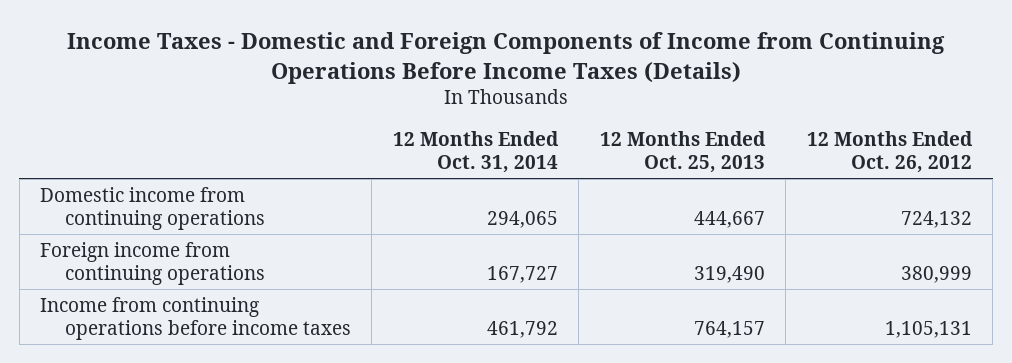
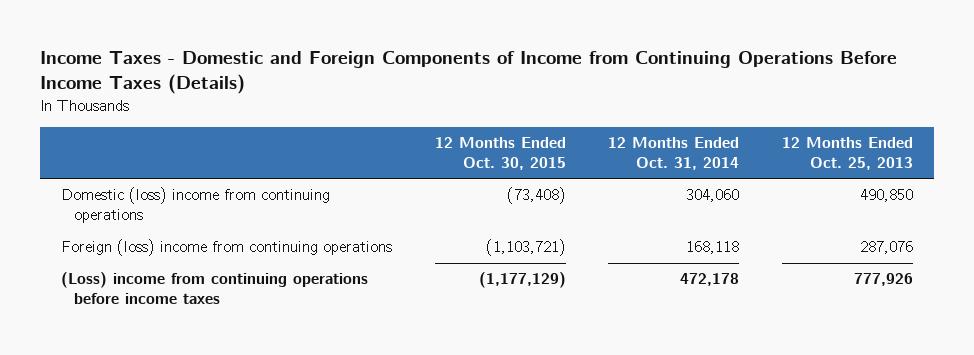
[806,131,973,174] 12 Months Ended Oct. 26, 2012 -> none
none -> [434,137,566,171] 12 Months Ended Oct. 30, 2015
[40,186,265,230] Domestic income from continuing operations -> [60,187,330,224] Domestic (loss) income from continuing operations
[486,210,558,228] 294,065 -> [686,189,740,203] 304,060
[693,210,765,228] 444,667 -> [860,189,914,203] 490,850
[40,241,265,285] Foreign income from continuing operations -> [60,239,392,257] Foreign (loss) income from continuing operations
[486,265,558,283] 167,727 -> [686,241,740,255] 168,118
[693,265,765,283] 319,490 -> [860,241,914,255] 287,076
[40,296,351,340] Income from continuing operations before income taxes -> [60,272,368,305] (Loss) income from continuing operations before income taxes
[486,320,558,338] 461,792 -> [680,273,740,287] 472,178
[693,320,765,338] 764,157 -> [854,273,914,287] 777,926

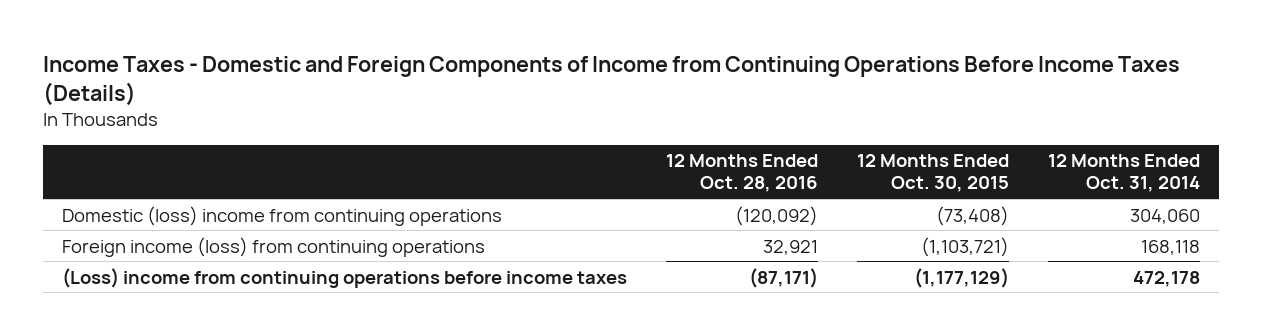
[782,137,914,171] 12 Months Ended Oct. 25, 2013 -> none
none -> [666,154,819,193] 12 Months Ended Oct. 28, 2016
[60,239,392,257] Foreign (loss) income from continuing operations -> [62,236,486,257] Foreign income (loss) from continuing operations

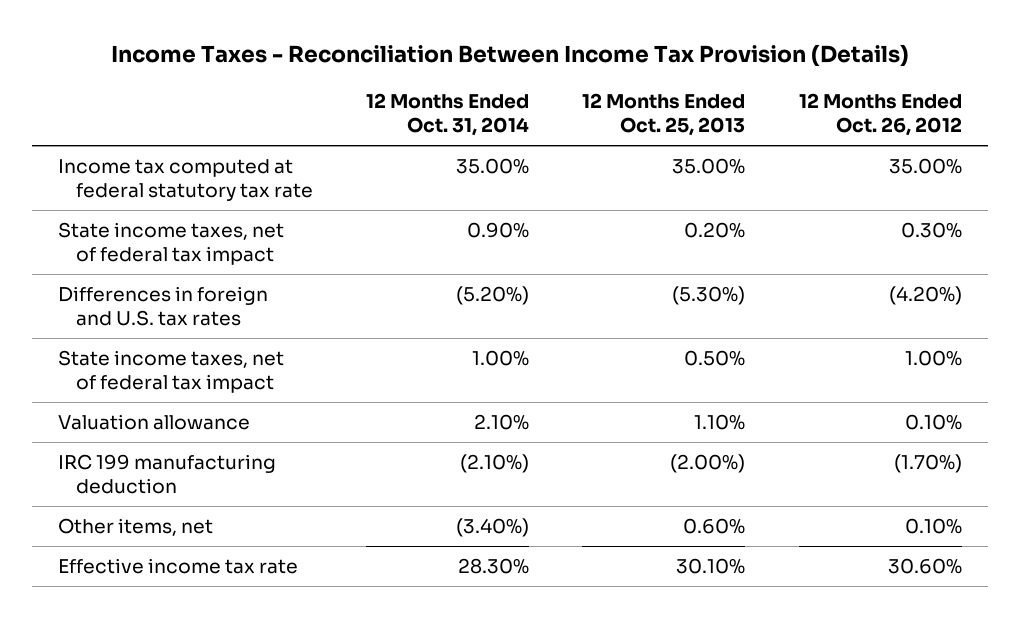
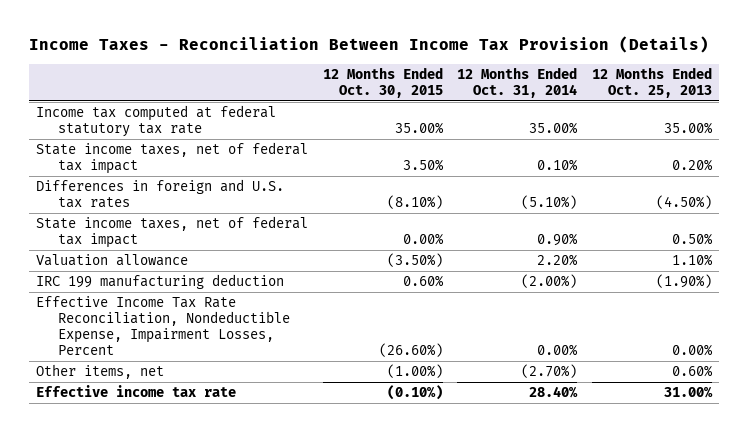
[798,92,962,137] 12 Months Ended Oct. 26, 2012 -> none
none -> [322,67,443,98] 12 Months Ended Oct. 30, 2015
[467,221,530,238] 0.90% -> [537,159,579,172] 0.10%
[456,285,530,305] (5.20%) -> [521,195,578,210] (5.10%)
[672,285,746,305] (5.30%) -> [656,195,713,210] (4.50%)
[472,349,530,366] 1.00% -> [537,233,579,247] 0.90%
[474,413,530,430] 2.10% -> [537,254,579,267] 2.20%
[460,453,530,473] (2.10%) -> [521,274,578,289] (2.00%)
[670,453,746,473] (2.00%) -> [656,274,713,289] (1.90%)
none -> [36,296,291,356] Effective Income Tax Rate Reconciliation, Nondeductible Expense, Impairment Losses, Percent
[456,517,530,537] (3.40%) -> [521,364,578,379] (2.70%)
[458,557,530,574] 28.30% -> [529,386,579,399] 28.40%
[676,557,746,574] 30.10% -> [664,386,714,399] 31.00%

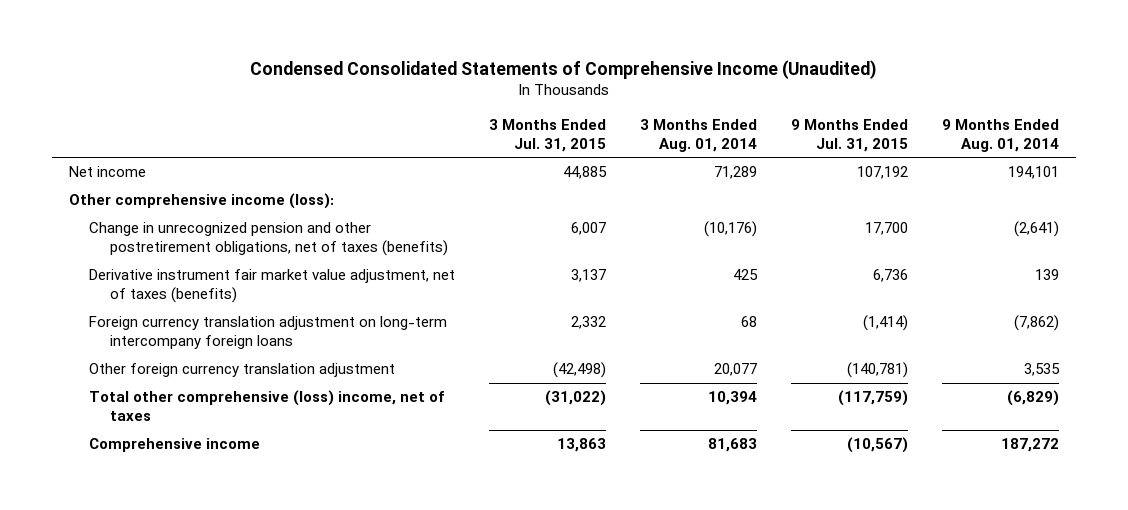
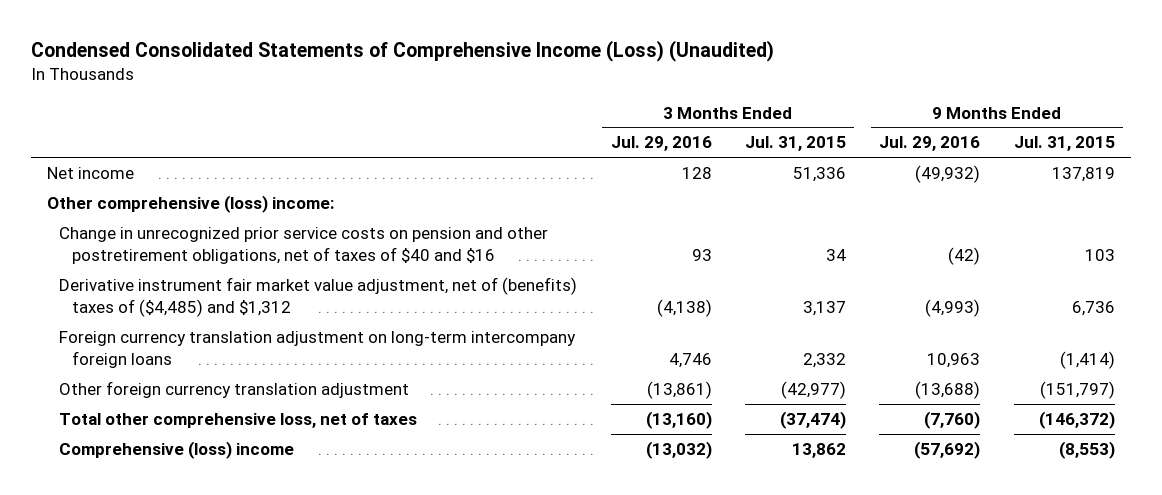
[249,60,877,80] Condensed Consolidated Statements of Comprehensive Income (Unaudited) -> [30,40,774,63] Condensed Consolidated Statements of Comprehensive Income (Loss) (Unaudited)
[640,118,758,152] 3 Months Ended Aug. 01, 2014 -> none
[941,118,1059,152] 9 Months Ended Aug. 01, 2014 -> none
none -> [610,136,712,152] Jul. 29, 2016
none -> [879,136,981,152] Jul. 29, 2016
[563,166,608,180] 44,885 -> [793,166,847,182] 51,336
[857,166,909,180] 107,192 -> [1051,166,1115,182] 137,819
[68,193,334,210] Other comprehensive income (loss): -> [47,194,335,213] Other comprehensive (loss) income:
[89,222,448,257] Change in unrecognized pension and other postretirement obligations, net of taxes (benefits) -> [59,226,549,264] Change in unrecognized prior service costs on pension and other postretirement obligations, net of taxes of $40 and $16
[571,222,607,236] 6,007 -> [826,248,847,261] 34
[865,222,909,236] 17,700 -> [1084,248,1115,261] 103
[89,269,456,304] Derivative instrument fair market value adjustment, net of taxes (benefits) -> [59,276,578,317] Derivative instrument fair market value adjustment, net of (benefits) taxes of ($4,485) and $1,312
[553,362,607,379] (42,498) -> [781,380,847,399] (42,977)
[847,362,909,379] (140,781) -> [1039,380,1115,399] (151,797)
[89,390,446,422] Total other comprehensive (loss) income, net of taxes -> [59,412,418,428] Total other comprehensive loss, net of taxes
[545,390,607,407] (31,022) -> [780,410,847,429] (37,474)
[838,390,909,407] (117,759) -> [1038,410,1115,429] (146,372)
[89,438,261,453] Comprehensive income -> [59,440,295,459] Comprehensive (loss) income
[557,438,607,453] 13,863 -> [792,442,847,458] 13,862
[847,437,909,454] (10,567) -> [1058,440,1115,459] (8,553)

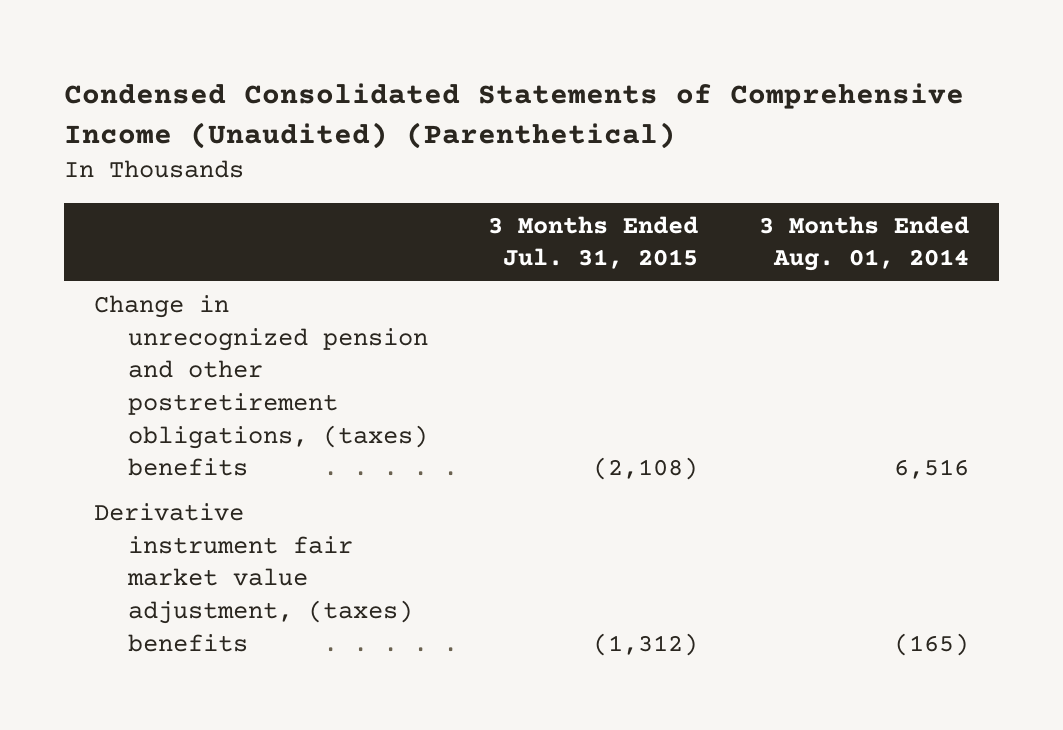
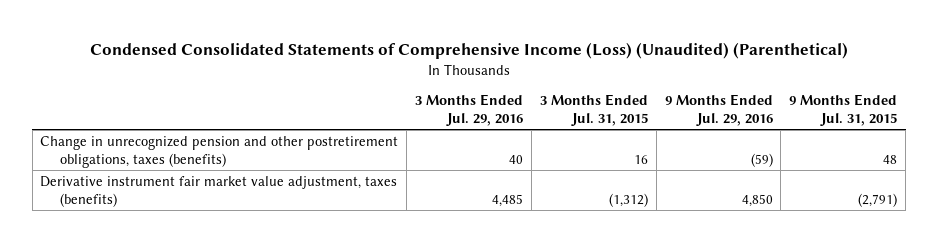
[63,83,964,149] Condensed Consolidated Statements of Comprehensive Income (Unaudited) (Parenthetical) -> [89,41,848,59] Condensed Consolidated Statements of Comprehensive Income (Loss) (Unaudited) (Parenthetical)
[758,215,969,272] 3 Months Ended Aug. 01, 2014 -> none
none -> [415,94,524,127] 3 Months Ended Jul. 29, 2016
none -> [664,94,773,127] 9 Months Ended Jul. 29, 2016
none -> [789,94,898,127] 9 Months Ended Jul. 31, 2015
[93,295,428,477] Change in unrecognized pension and other postretirement obligations, (taxes) benefits -> [40,135,399,168] Change in unrecognized pension and other postretirement obligations, taxes (benefits)
[593,457,699,481] (2,108) -> [633,154,648,164] 16
[93,503,413,652] Derivative instrument fair market value adjustment, (taxes) benefits -> [40,175,398,207] Derivative instrument fair market value adjustment, taxes (benefits)

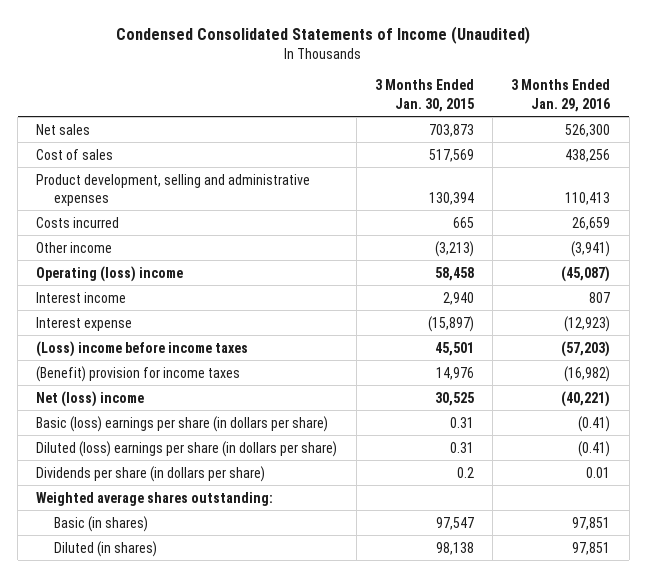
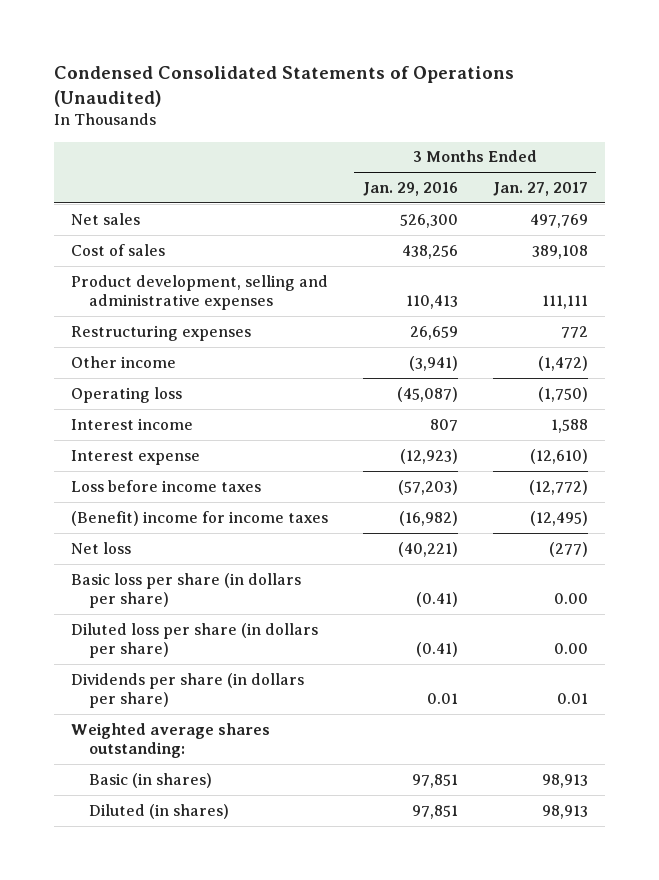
[116,25,531,44] Condensed Consolidated Statements of Income (Unaudited) -> [53,65,514,107] Condensed Consolidated Statements of Operations (Unaudited)
[374,79,474,112] 3 Months Ended Jan. 30, 2015 -> none
none -> [492,182,588,197] Jan. 27, 2017
[36,216,120,228] Costs incurred -> [71,324,252,341] Restructuring expenses
[36,265,184,282] Operating (loss) income -> [71,386,183,403] Operating loss
[36,340,249,357] (Loss) income before income taxes -> [71,479,262,492] Loss before income taxes
[36,365,241,382] (Benefit) provision for income taxes -> [71,510,329,526] (Benefit) income for income taxes
[36,390,145,407] Net (loss) income -> [71,541,132,554] Net loss
[36,415,329,432] Basic (loss) earnings per share (in dollars per share) -> [71,572,302,609] Basic loss per share (in dollars per share)
[36,440,338,457] Diluted (loss) earnings per share (in dollars per share) -> [71,622,319,659] Diluted loss per share (in dollars per share)

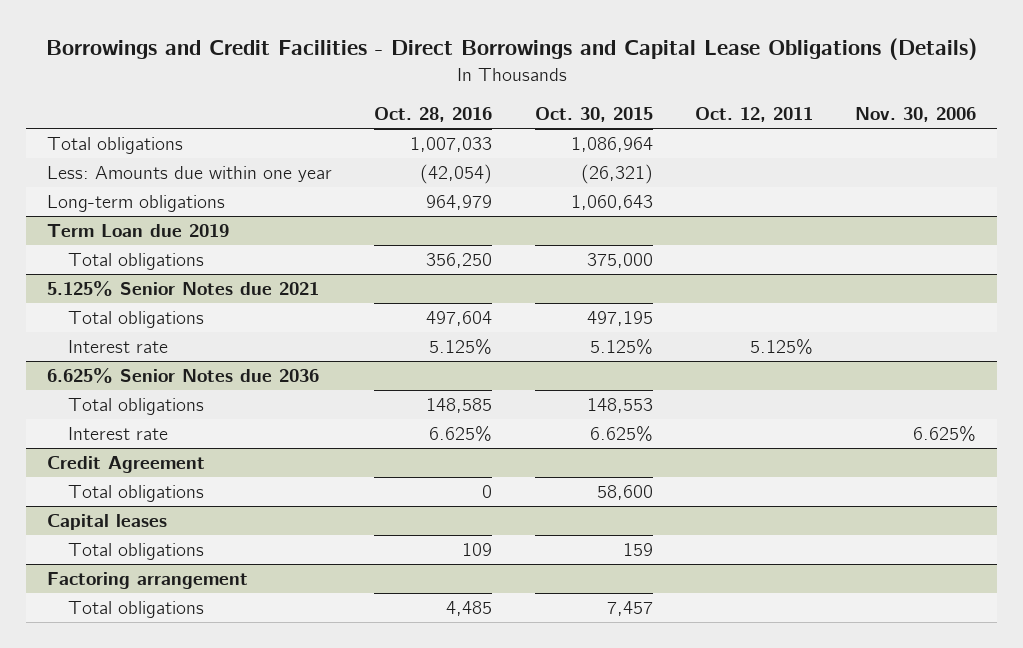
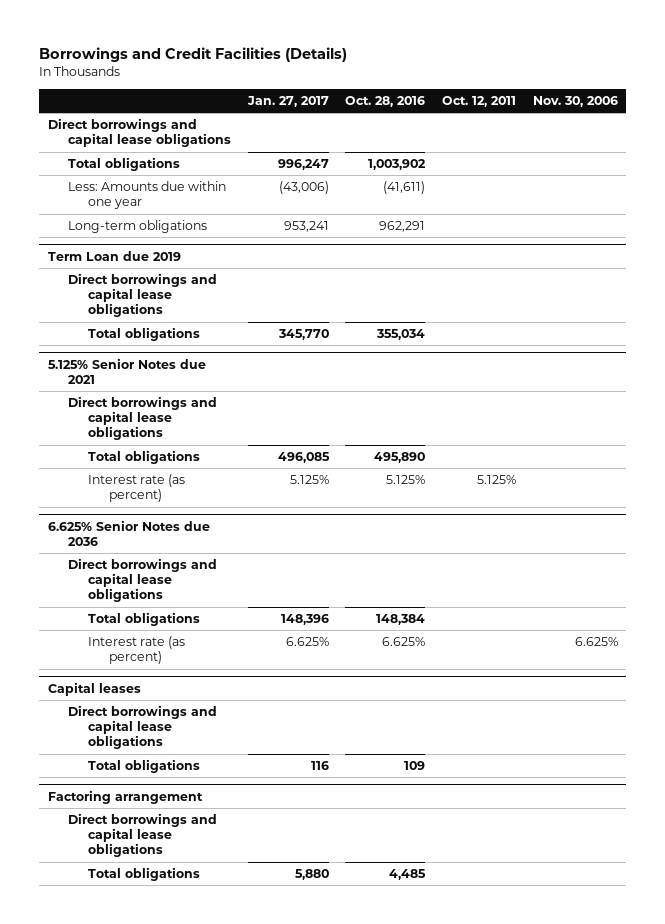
[45,38,977,61] Borrowings and Credit Facilities - Direct Borrowings and Capital Lease Obligations (Details) -> [39,46,348,62] Borrowings and Credit Facilities (Details)
[534,107,653,123] Oct. 30, 2015 -> none
none -> [246,96,329,108] Jan. 27, 2017
none -> [47,118,231,148] Direct borrowings and capital lease obligations
[410,136,493,152] 1,007,033 -> [368,159,427,171] 1,003,902
[420,163,493,184] (42,054) -> [383,181,426,195] (41,611)
[426,194,493,210] 964,979 -> [379,221,426,233] 962,291
none -> [67,273,217,318] Direct borrowings and capital lease obligations
[426,252,493,268] 356,250 -> [376,329,426,341] 355,034
none -> [67,396,217,441] Direct borrowings and capital lease obligations
[426,310,493,326] 497,604 -> [374,452,426,464] 495,890
[67,339,168,353] Interest rate -> [88,474,186,503] Interest rate (as percent)
[47,455,206,473] Credit Agreement -> none
[67,484,204,502] Total obligations -> none
none -> [67,558,217,603] Direct borrowings and capital lease obligations
[426,397,493,413] 148,585 -> [376,614,426,626] 148,384
[67,426,168,440] Interest rate -> [88,636,186,665] Interest rate (as percent)
none -> [67,705,217,750] Direct borrowings and capital lease obligations
none -> [67,813,217,858] Direct borrowings and capital lease obligations

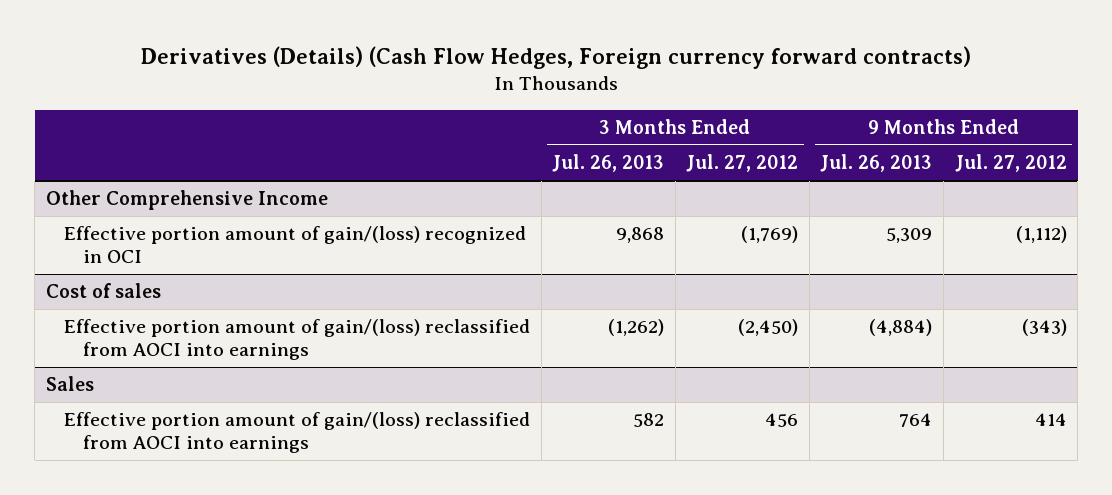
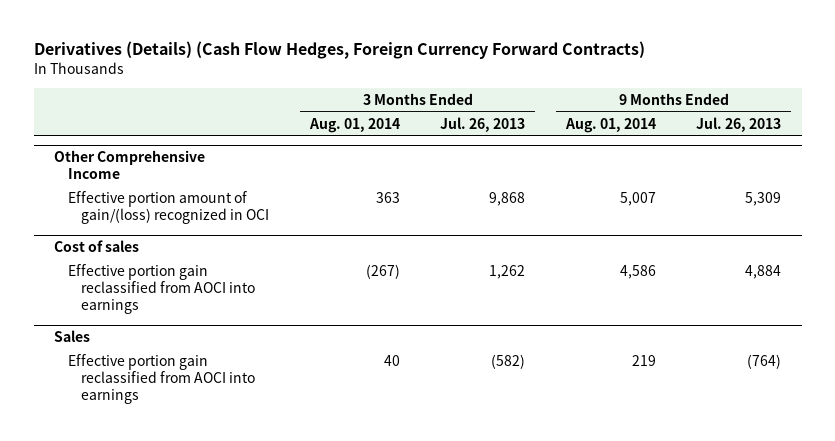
[141,46,972,70] Derivatives (Details) (Cash Flow Hedges, Foreign currency forward contracts) -> [33,41,645,60] Derivatives (Details) (Cash Flow Hedges, Foreign Currency Forward Contracts)
[686,154,799,173] Jul. 27, 2012 -> none
[954,154,1067,173] Jul. 27, 2012 -> none
none -> [308,117,400,133] Aug. 01, 2014
none -> [564,117,656,133] Aug. 01, 2014
[64,319,531,360] Effective portion amount of gain/(loss) reclassified from AOCI into earnings -> [67,263,256,314] Effective portion gain reclassified from AOCI into earnings
[608,319,665,337] (1,262) -> [489,264,526,279] 1,262
[869,319,933,337] (4,884) -> [745,264,782,279] 4,884
[64,412,531,453] Effective portion amount of gain/(loss) reclassified from AOCI into earnings -> [67,353,256,404] Effective portion gain reclassified from AOCI into earnings
[633,413,665,428] 582 -> [491,353,526,369] (582)
[899,413,933,428] 764 -> [747,353,782,369] (764)

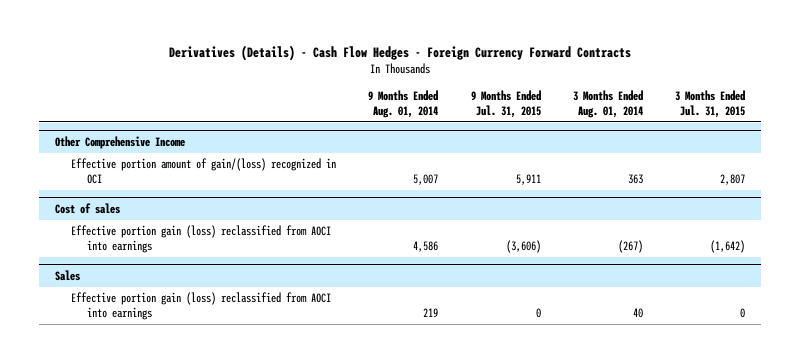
[33,41,645,60] Derivatives (Details) (Cash Flow Hedges, Foreign Currency Forward Contracts) -> [169,45,632,62] Derivatives (Details) - Cash Flow Hedges - Foreign Currency Forward Contracts
[440,116,526,132] Jul. 26, 2013 -> none
[696,116,782,132] Jul. 26, 2013 -> none
none -> [470,89,541,119] 9 Months Ended Jul. 31, 2015
none -> [675,89,746,119] 3 Months Ended Jul. 31, 2015
[67,263,256,314] Effective portion gain reclassified from AOCI into earnings -> [71,225,332,254] Effective portion gain (loss) reclassified from AOCI into earnings
[67,353,256,404] Effective portion gain reclassified from AOCI into earnings -> [71,292,332,321] Effective portion gain (loss) reclassified from AOCI into earnings

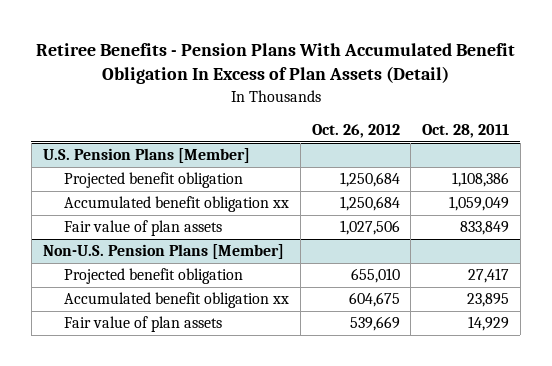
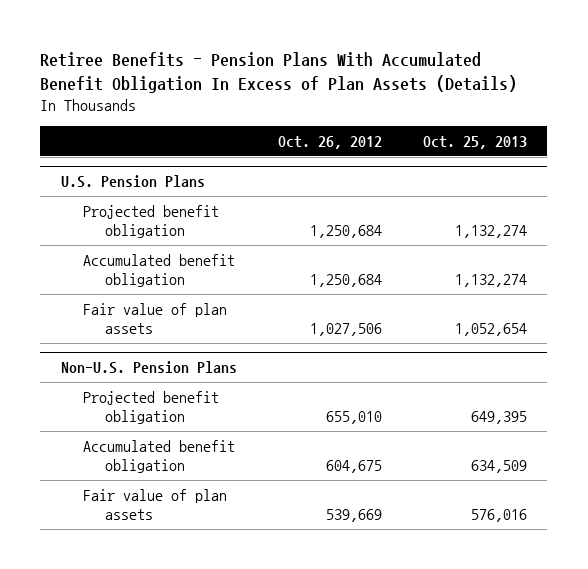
[35,42,515,85] Retiree Benefits - Pension Plans With Accumulated Benefit Obligation In Excess of Plan Assets (Detail) -> [40,51,518,94] Retiree Benefits - Pension Plans With Accumulated Benefit Obligation In Excess of Plan Assets (Details)
[422,124,510,139] Oct. 28, 2011 -> none
none -> [422,135,527,149] Oct. 25, 2013
[42,148,250,164] U.S. Pension Plans [Member] -> [60,175,205,189] U.S. Pension Plans
[64,196,290,213] Accumulated benefit obligation xx -> [82,253,235,287] Accumulated benefit obligation
[42,244,284,260] Non-U.S. Pension Plans [Member] -> [60,361,237,375] Non-U.S. Pension Plans
[64,292,290,309] Accumulated benefit obligation xx -> [82,439,235,473] Accumulated benefit obligation

